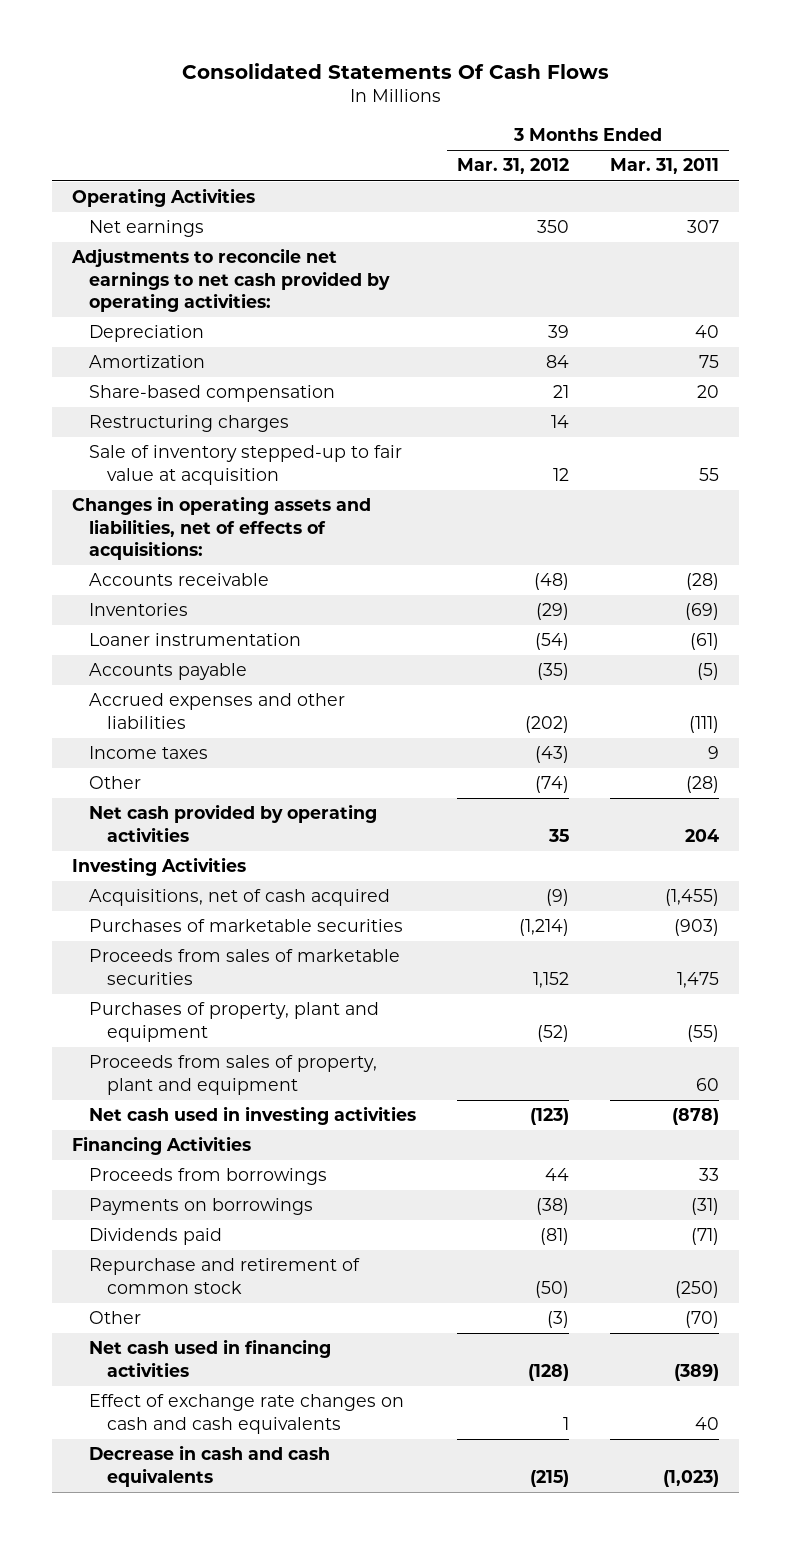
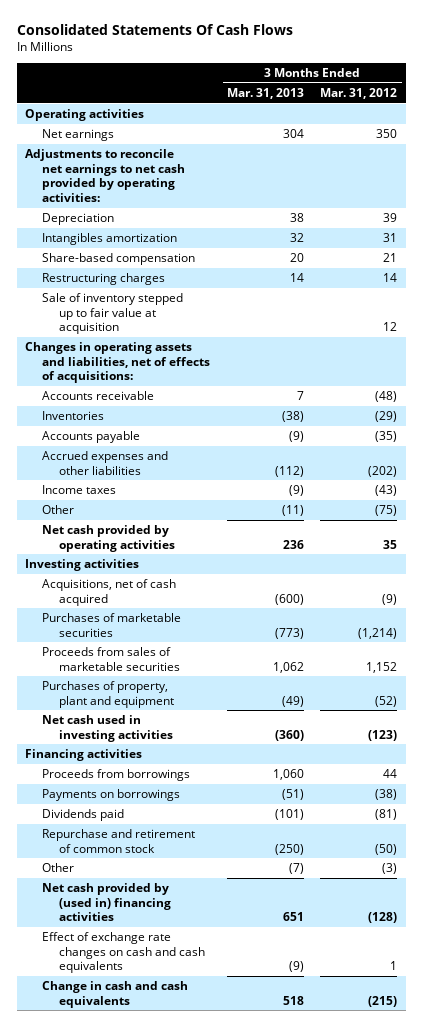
[609,158,719,175] Mar. 31, 2011 -> none
none -> [226,87,304,99] Mar. 31, 2013
[72,188,256,208] Operating Activities -> [25,109,145,122] Operating activities
[89,355,206,369] Amortization -> [41,233,177,246] Intangibles amortization
[546,355,570,369] 84 -> [383,233,398,243] 31
[89,445,403,485] Sale of inventory stepped-up to fair value at acquisition -> [41,293,183,335] Sale of inventory stepped up to fair value at acquisition
[89,633,302,647] Loaner instrumentation -> none
[535,776,570,794] (74) -> [375,505,398,517] (75)
[72,857,247,877] Investing Activities -> [25,559,140,572] Investing activities
[89,1055,378,1095] Proceeds from sales of property, plant and equipment -> none
[72,1136,252,1156] Financing Activities -> [25,749,143,762] Financing activities
[89,1339,332,1377] Net cash used in financing activities -> [41,883,171,922] Net cash provided by (used in) financing activities
[89,1445,331,1487] Decrease in cash and cash equivalents -> [41,981,188,1008] Change in cash and cash equivalents

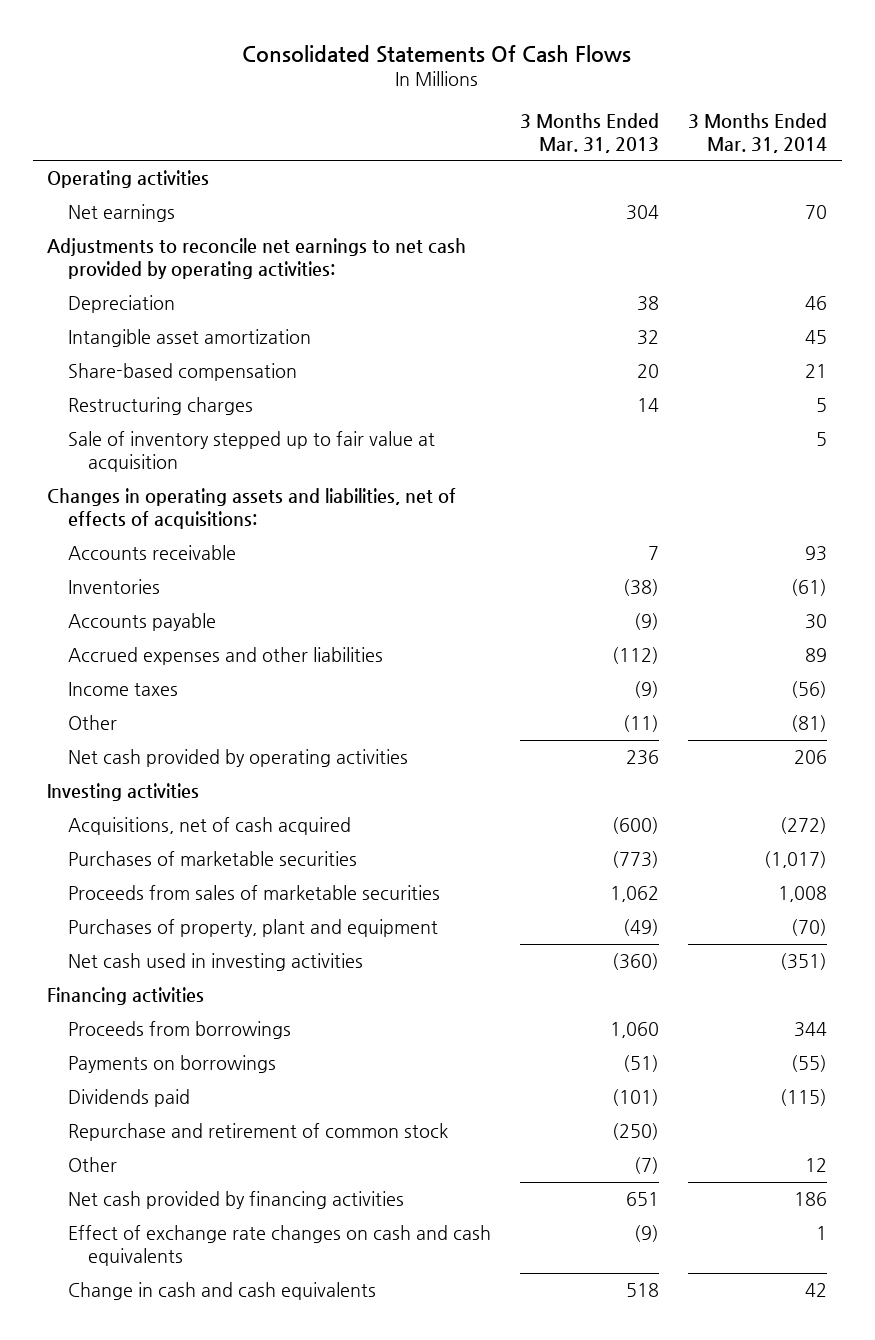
[320,87,398,99] Mar. 31, 2012 -> none
none -> [688,112,828,153] 3 Months Ended Mar. 31, 2014
[41,233,177,246] Intangibles amortization -> [67,329,311,348] Intangible asset amortization
[41,883,171,922] Net cash provided by (used in) financing activities -> [67,1191,404,1210] Net cash provided by financing activities

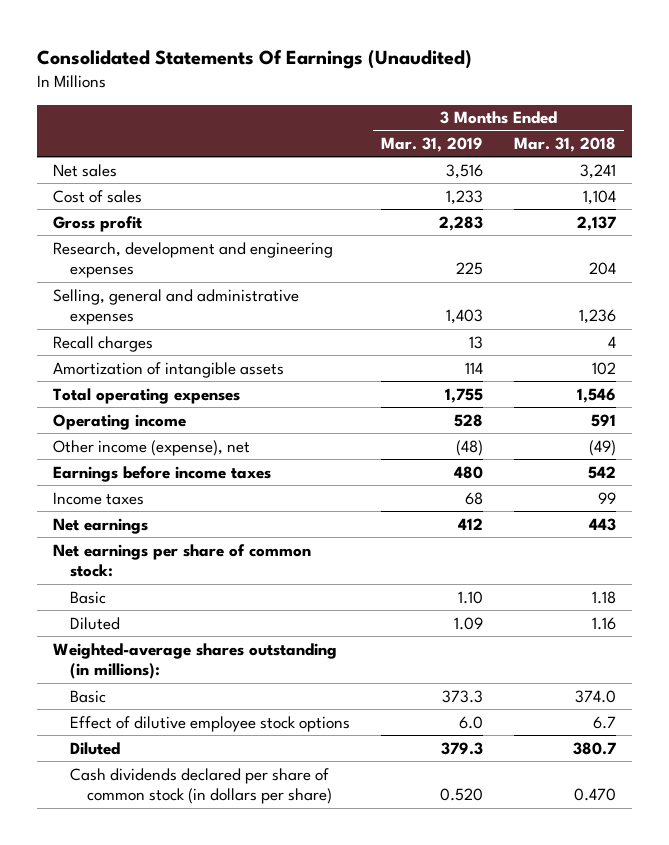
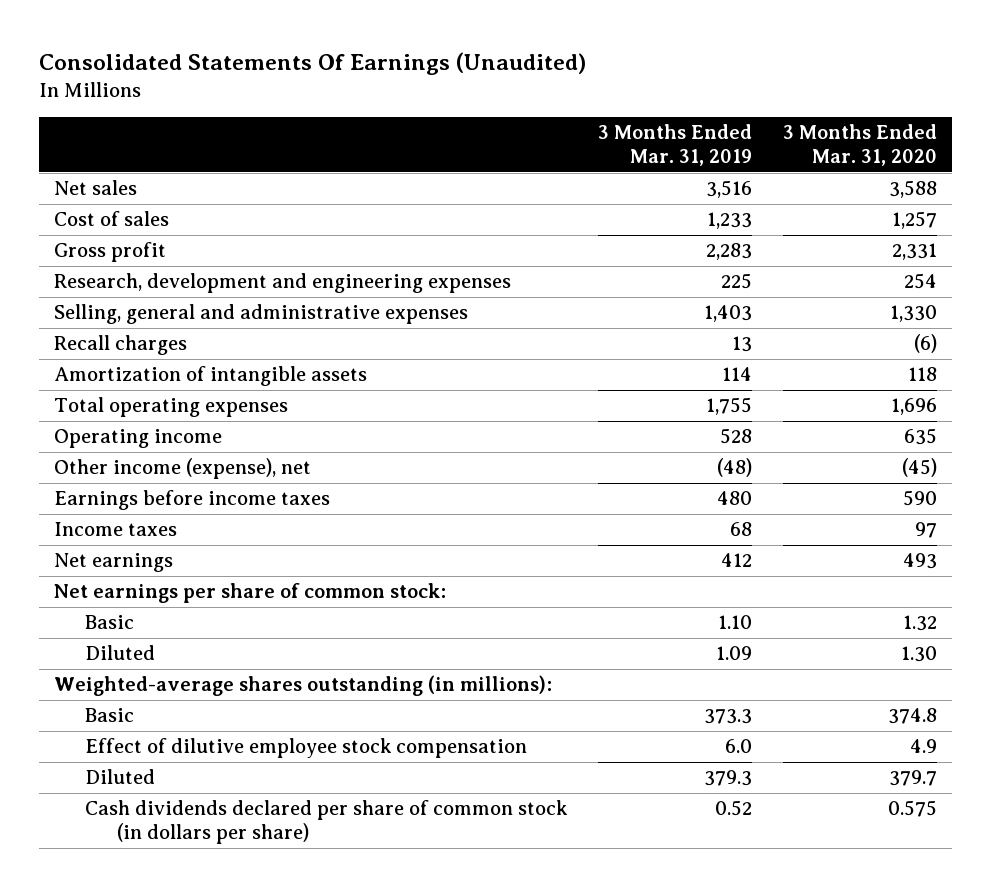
[514,136,617,152] Mar. 31, 2018 -> none
none -> [782,124,937,166] 3 Months Ended Mar. 31, 2020
[70,715,351,732] Effect of dilutive employee stock options -> [85,738,528,759] Effect of dilutive employee stock compensation
[440,788,484,802] 0.520 -> [715,800,753,817] 0.52

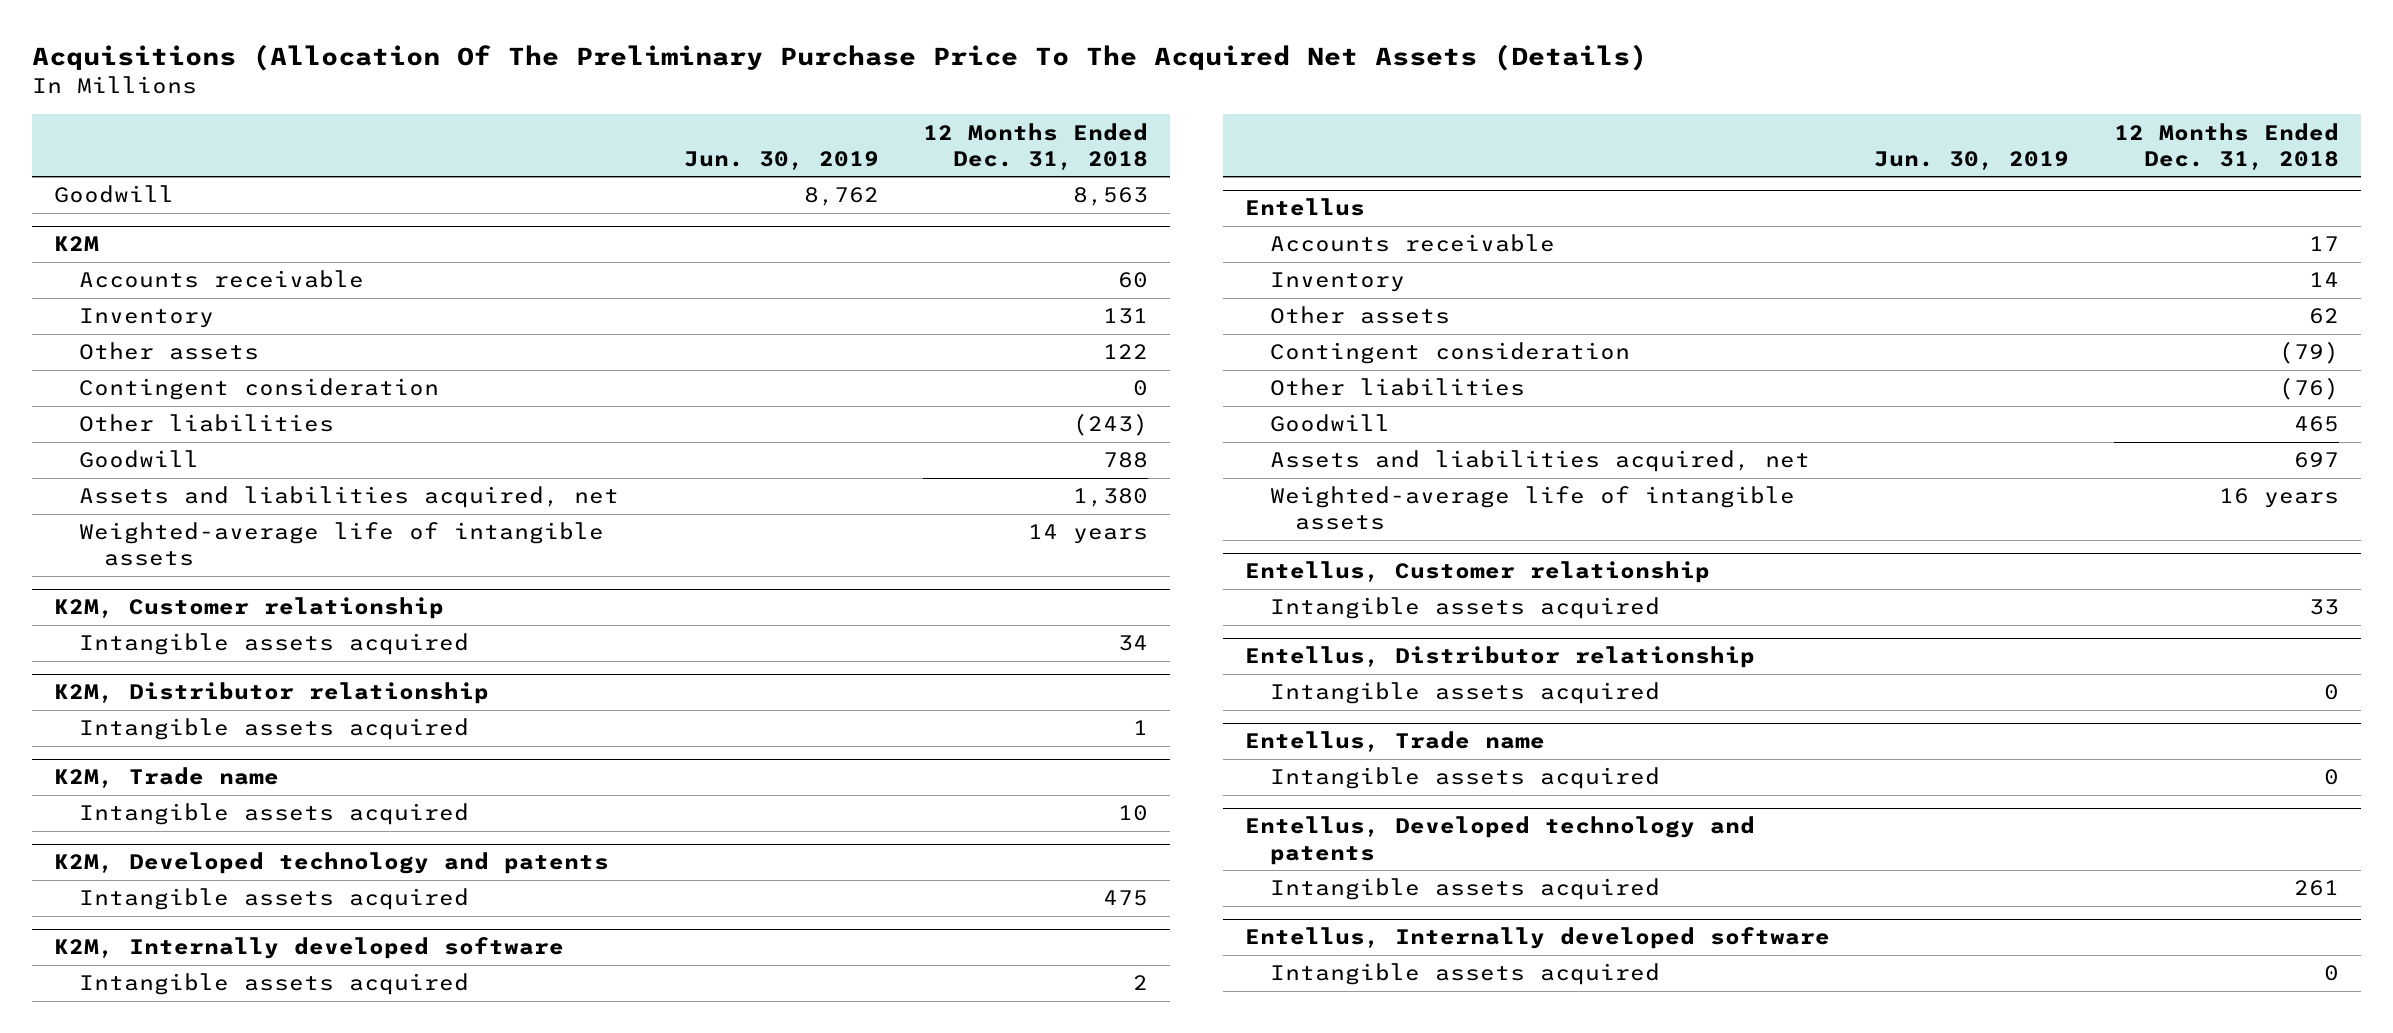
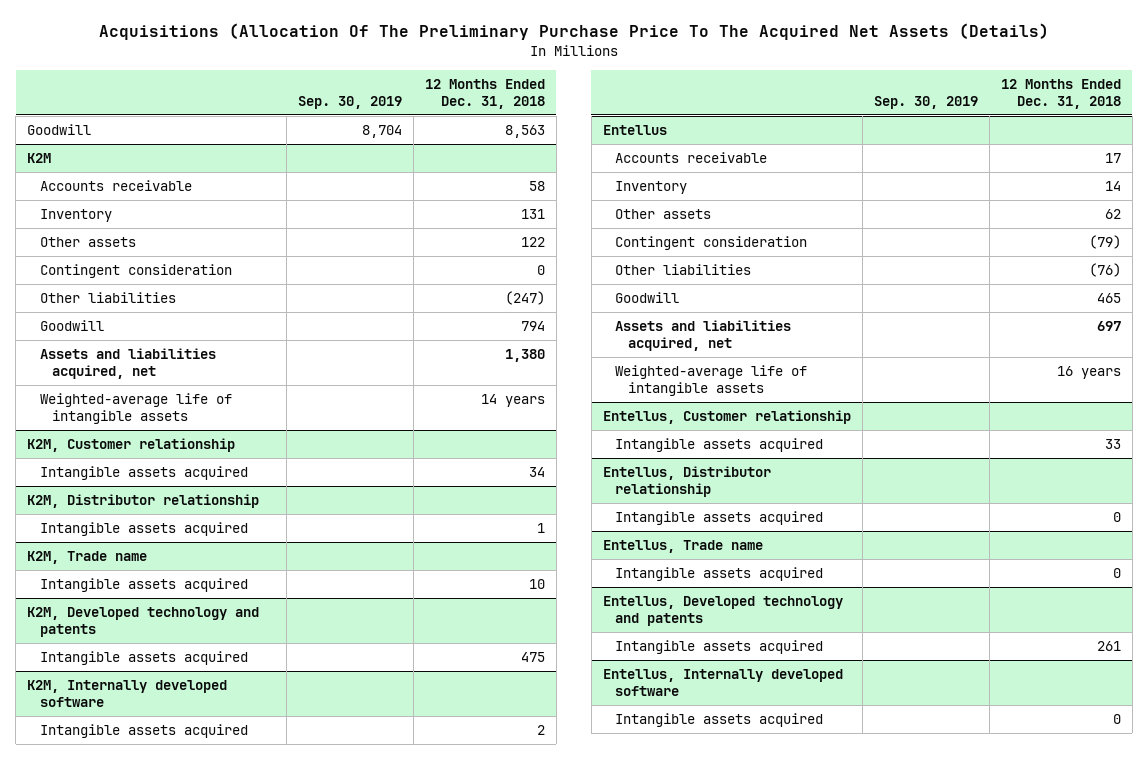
[683,150,879,170] Jun. 30, 2019 -> none
none -> [298,96,403,110] Sep. 30, 2019
[1117,272,1148,289] 60 -> [528,181,545,192] 58
[1072,413,1148,437] (243) -> [504,291,545,306] (247)
[1102,452,1148,469] 788 -> [520,321,545,332] 794

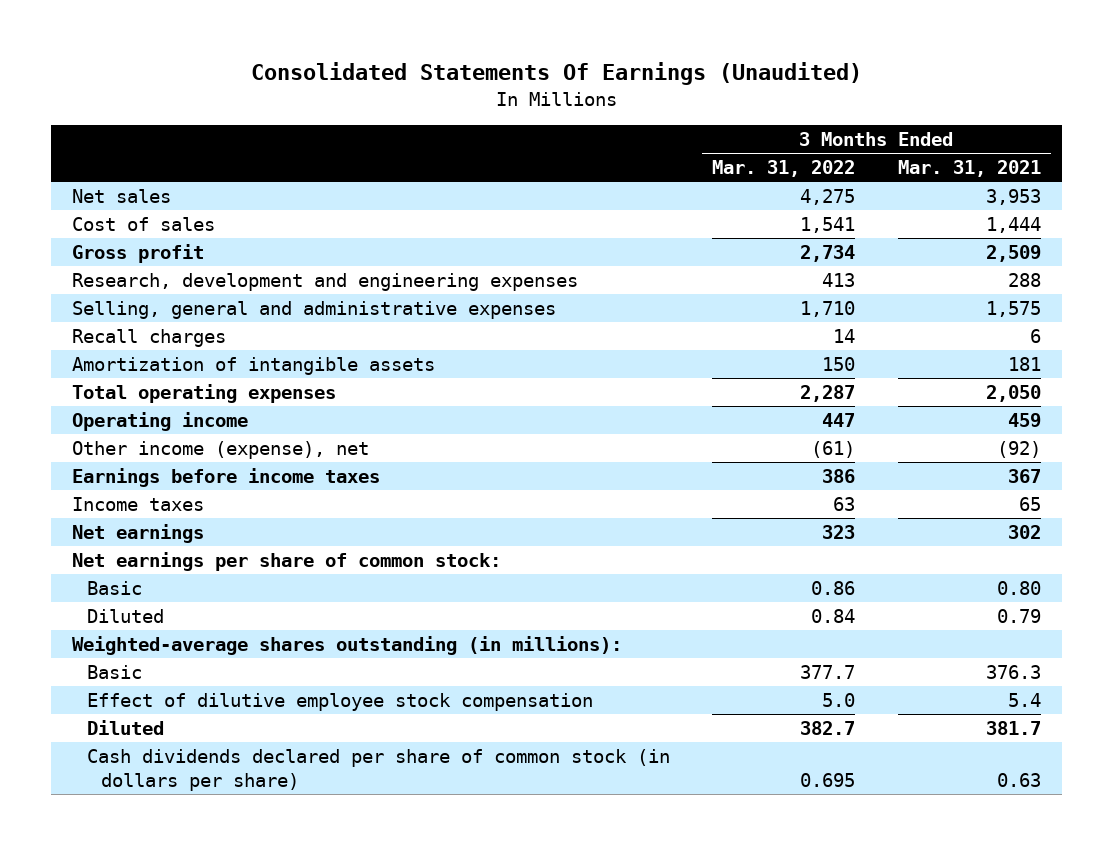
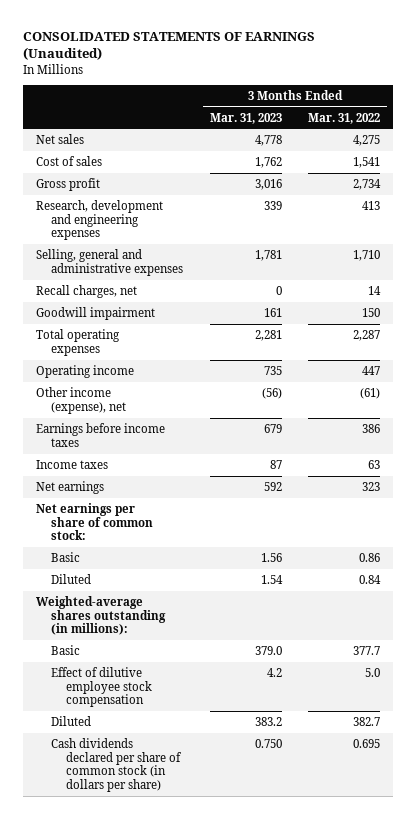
[250,62,862,86] Consolidated Statements Of Earnings (Unaudited) -> [23,31,316,61] CONSOLIDATED STATEMENTS OF EARNINGS (Unaudited)
[897,160,1041,178] Mar. 31, 2021 -> none
none -> [209,112,282,124] Mar. 31, 2023
[72,329,227,348] Recall charges -> [36,284,138,298] Recall charges, net
[72,357,436,376] Amortization of intangible assets -> [36,306,156,320] Goodwill impairment

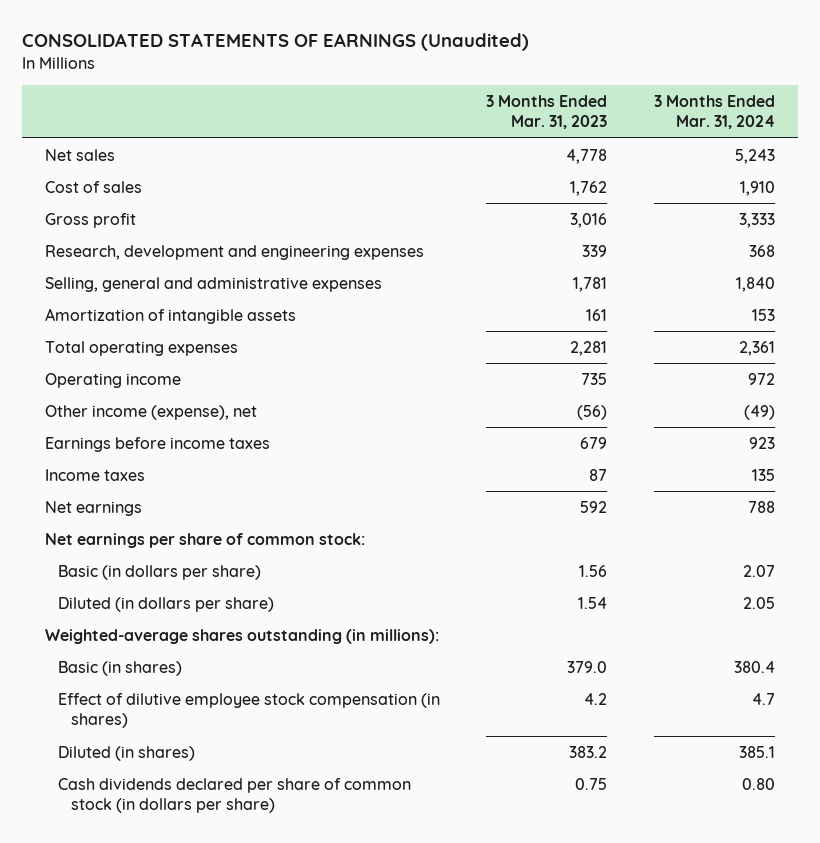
[308,112,381,124] Mar. 31, 2022 -> none
none -> [653,94,775,130] 3 Months Ended Mar. 31, 2024
[36,284,138,298] Recall charges, net -> none
[36,306,156,320] Goodwill impairment -> [45,307,297,324] Amortization of intangible assets
[51,551,81,562] Basic -> [58,564,262,580] Basic (in dollars per share)
[51,573,92,584] Diluted -> [58,596,275,612] Diluted (in dollars per share)
[51,644,81,655] Basic -> [58,660,183,676] Basic (in shares)
[51,666,152,708] Effect of dilutive employee stock compensation -> [58,692,441,729] Effect of dilutive employee stock compensation (in shares)
[51,715,92,726] Diluted -> [58,745,196,761] Diluted (in shares)
[254,738,282,748] 0.750 -> [575,777,608,790] 0.75

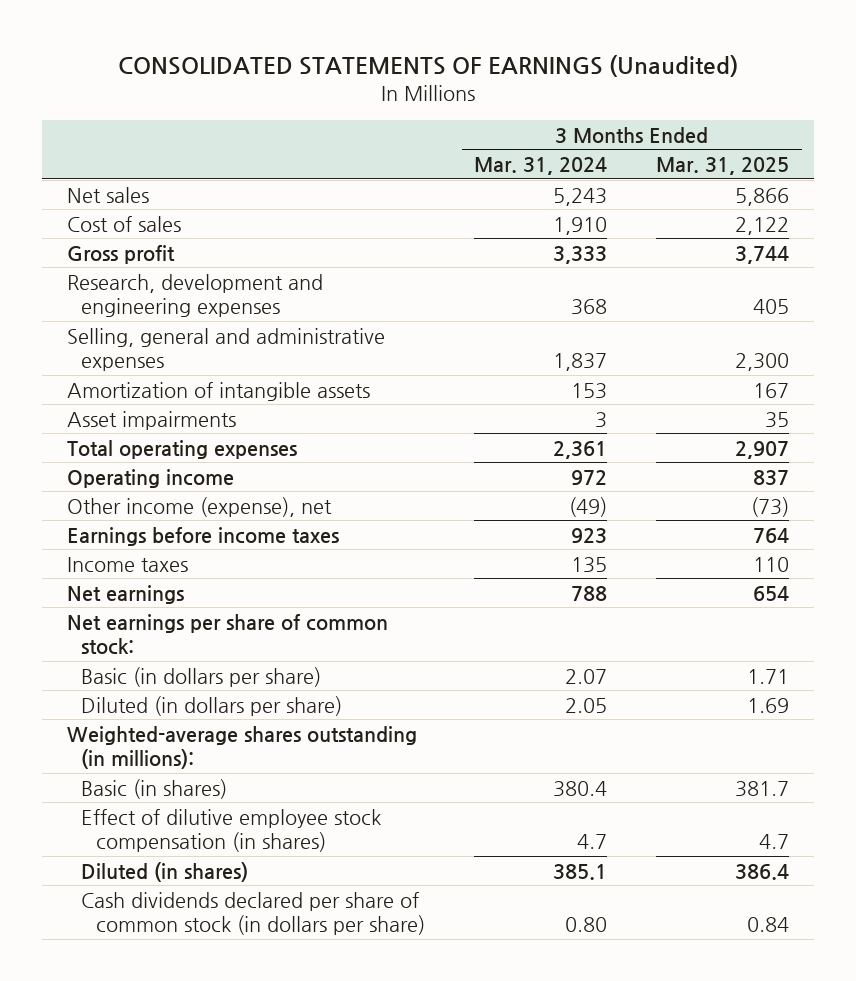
[486,94,608,130] 3 Months Ended Mar. 31, 2023 -> none
none -> [656,157,790,176] Mar. 31, 2025
[735,276,775,292] 1,840 -> [552,353,607,372] 1,837
none -> [66,410,236,430] Asset impairments

